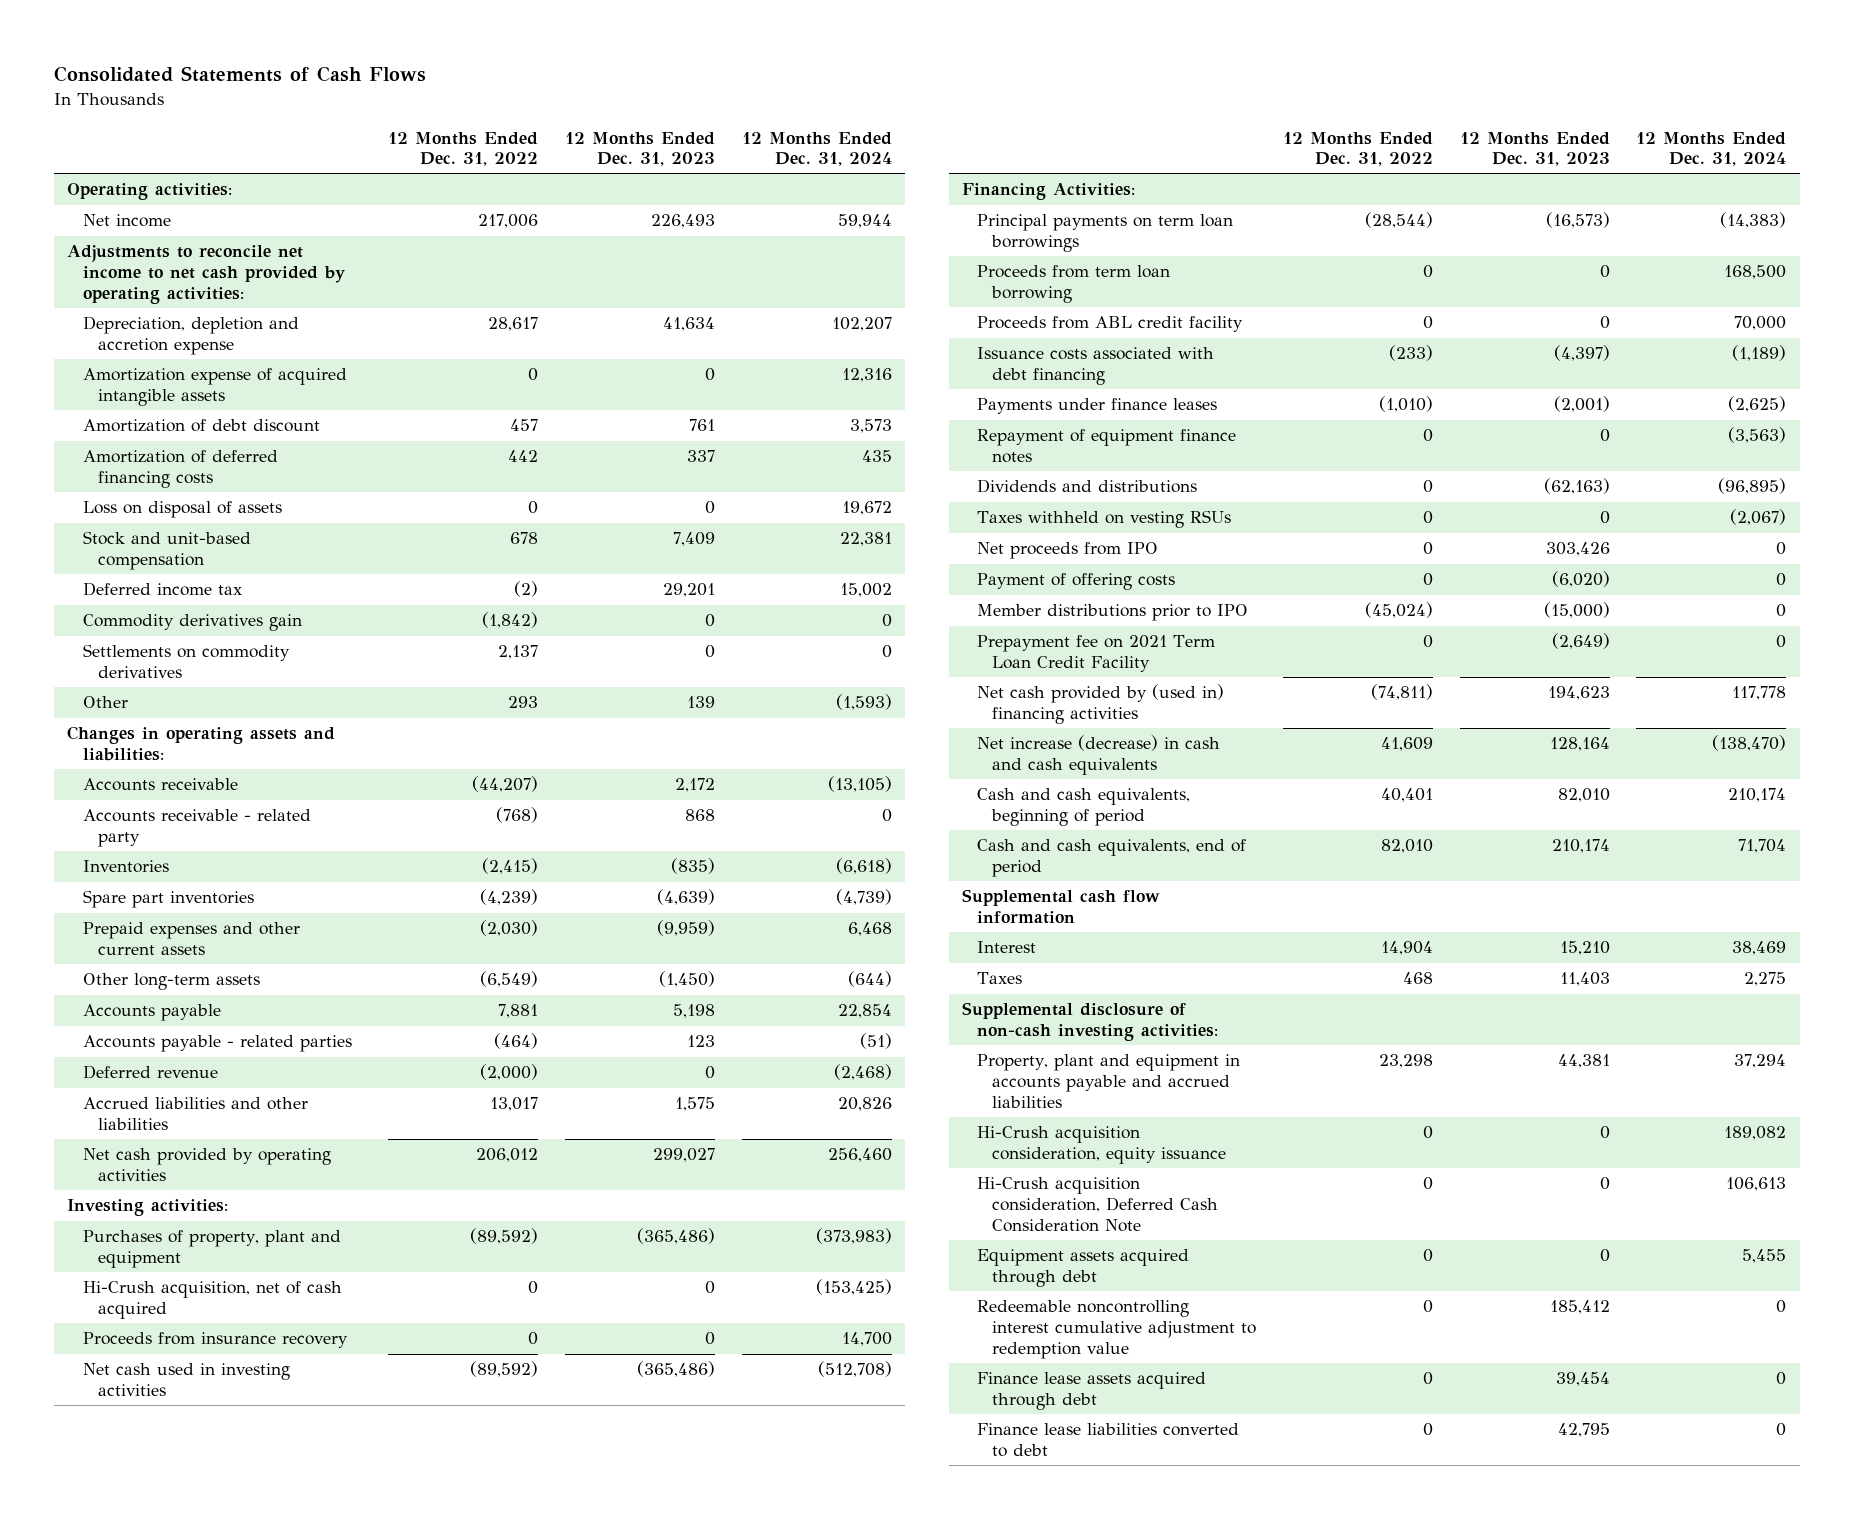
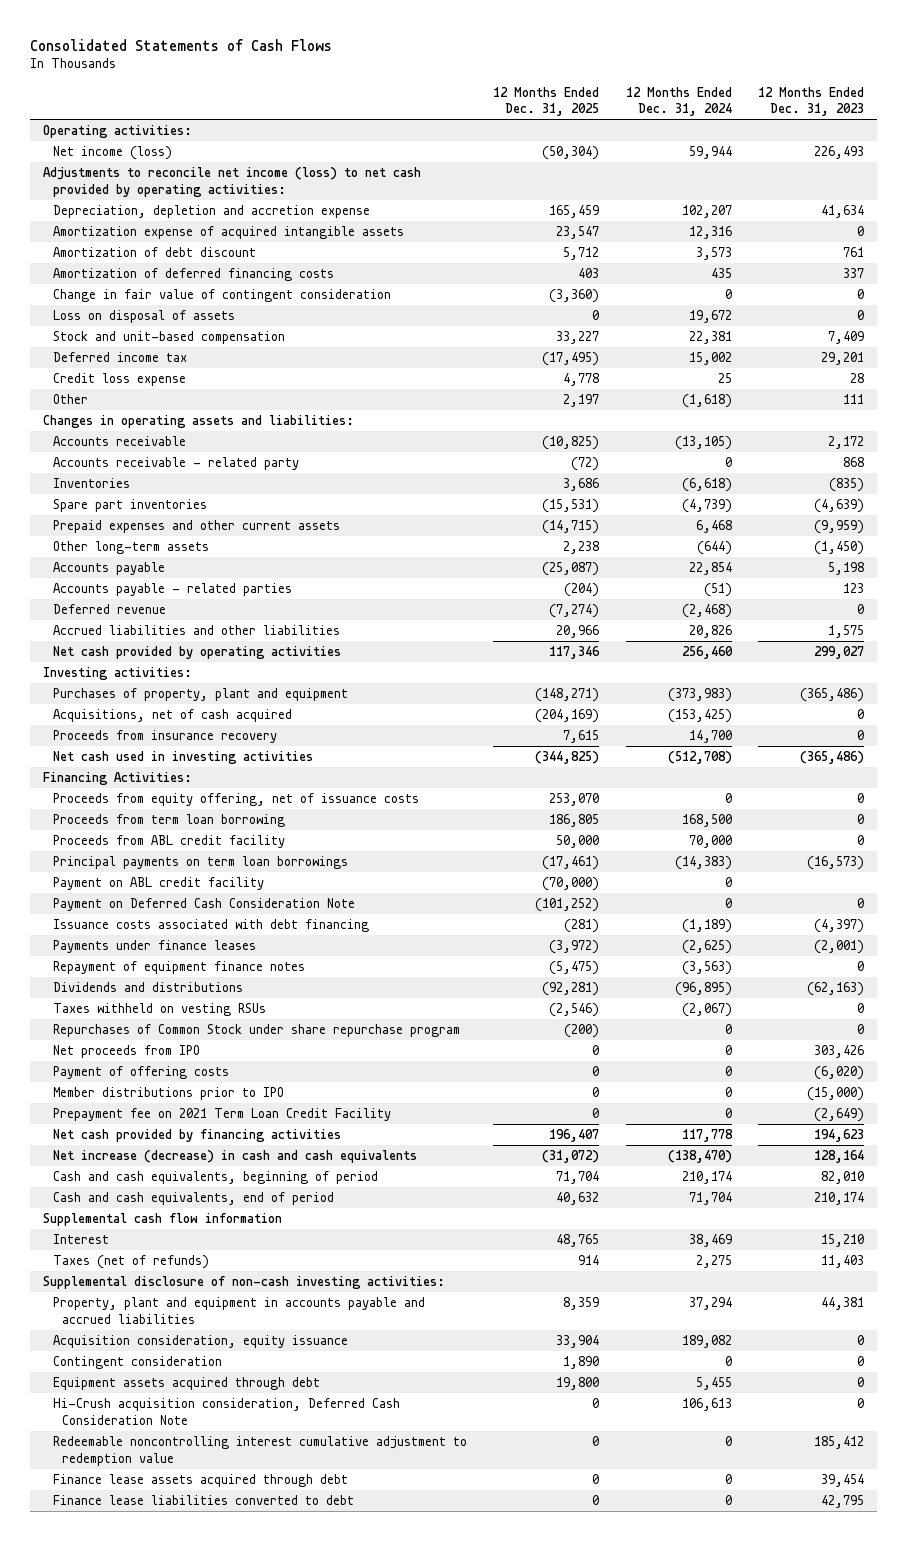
[388,131,539,167] 12 Months Ended Dec. 31, 2022 -> none
none -> [493,86,600,117] 12 Months Ended Dec. 31, 2025
[82,214,171,228] Net income -> [52,146,172,161] Net income (loss)
[67,245,345,304] Adjustments to reconcile net income to net cash provided by operating activities: -> [43,167,422,197] Adjustments to reconcile net income (loss) to net cash provided by operating activities:
none -> [52,289,391,303] Change in fair value of contingent consideration
[82,614,302,632] Commodity derivatives gain -> none
[82,644,290,679] Settlements on commodity derivatives -> none
none -> [52,373,186,387] Credit loss expense
[687,696,716,709] 139 -> [843,394,865,405] 111
[835,694,892,711] (1,593) -> [681,394,732,409] (1,618)
[82,1281,342,1320] Hi-Crush acquisition, net of cash acquired -> [52,709,292,723] Acquisitions, net of cash acquired
none -> [52,793,419,807] Proceeds from equity offering, net of issuance costs
[977,214,1234,253] Principal payments on term loan borrowings -> [52,856,348,870] Principal payments on term loan borrowings
none -> [52,877,264,891] Payment on ABL credit facility
none -> [52,898,355,912] Payment on Deferred Cash Consideration Note
none -> [52,1024,460,1038] Repurchases of Common Stock under share repurchase program
[977,684,1225,725] Net cash provided by (used in) financing activities -> [52,1129,341,1143] Net cash provided by financing activities
[977,972,1023,985] Taxes -> [52,1255,209,1270] Taxes (net of refunds)
[977,1126,1227,1165] Hi-Crush acquisition consideration, equity issuance -> [52,1335,348,1349] Acquisition consideration, equity issuance
none -> [52,1356,222,1370] Contingent consideration
[977,1177,1219,1232] Hi-Crush acquisition consideration, Deferred Cash Consideration Note -> [52,1398,400,1425] Hi-Crush acquisition consideration, Deferred Cash Consideration Note

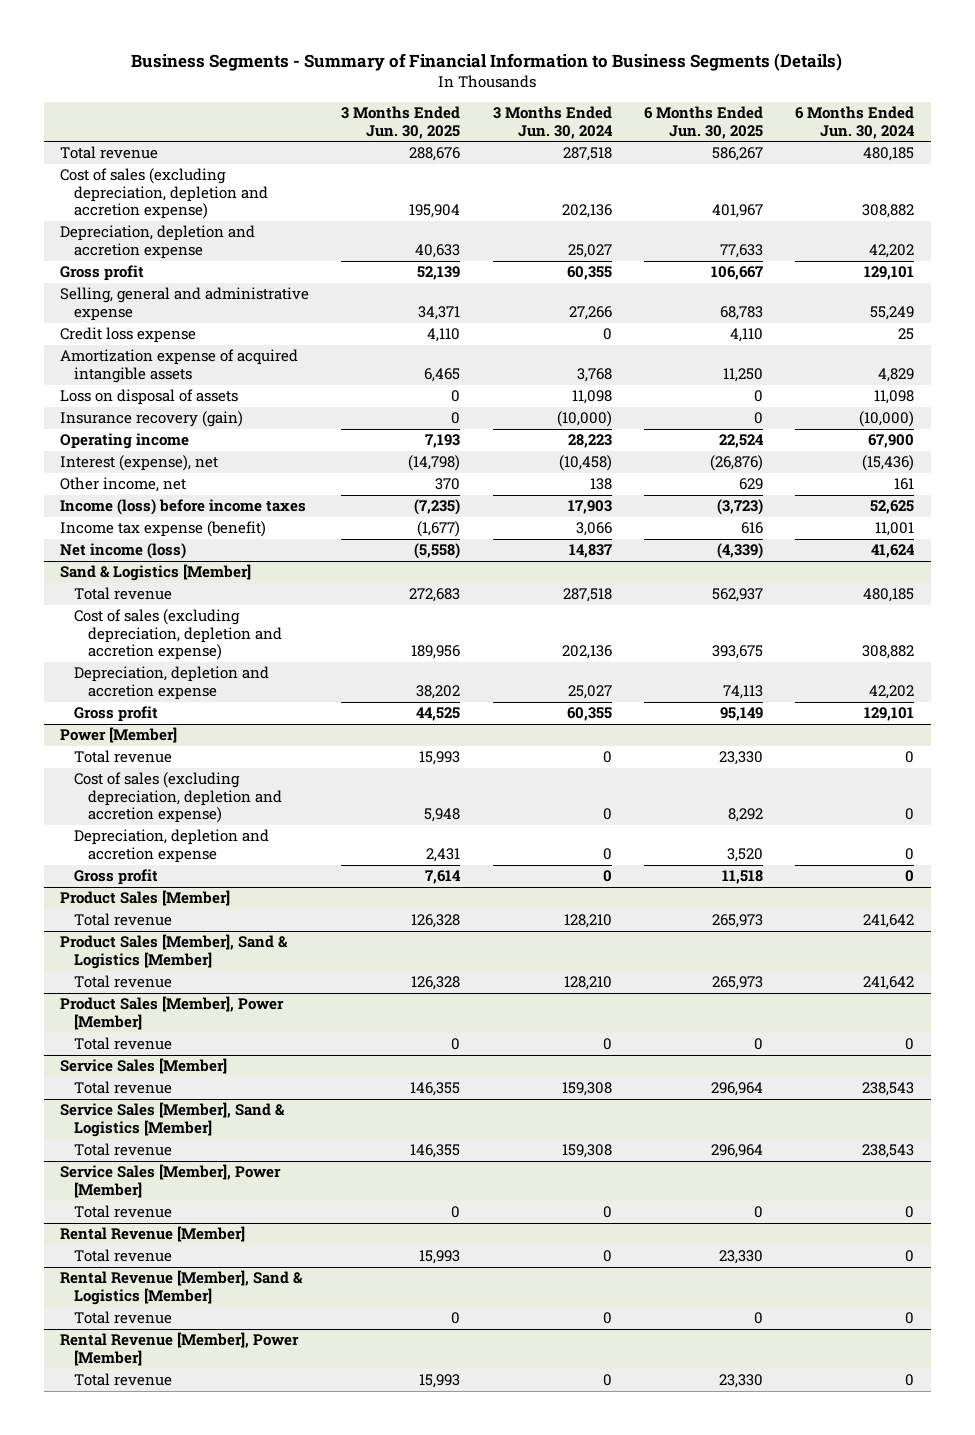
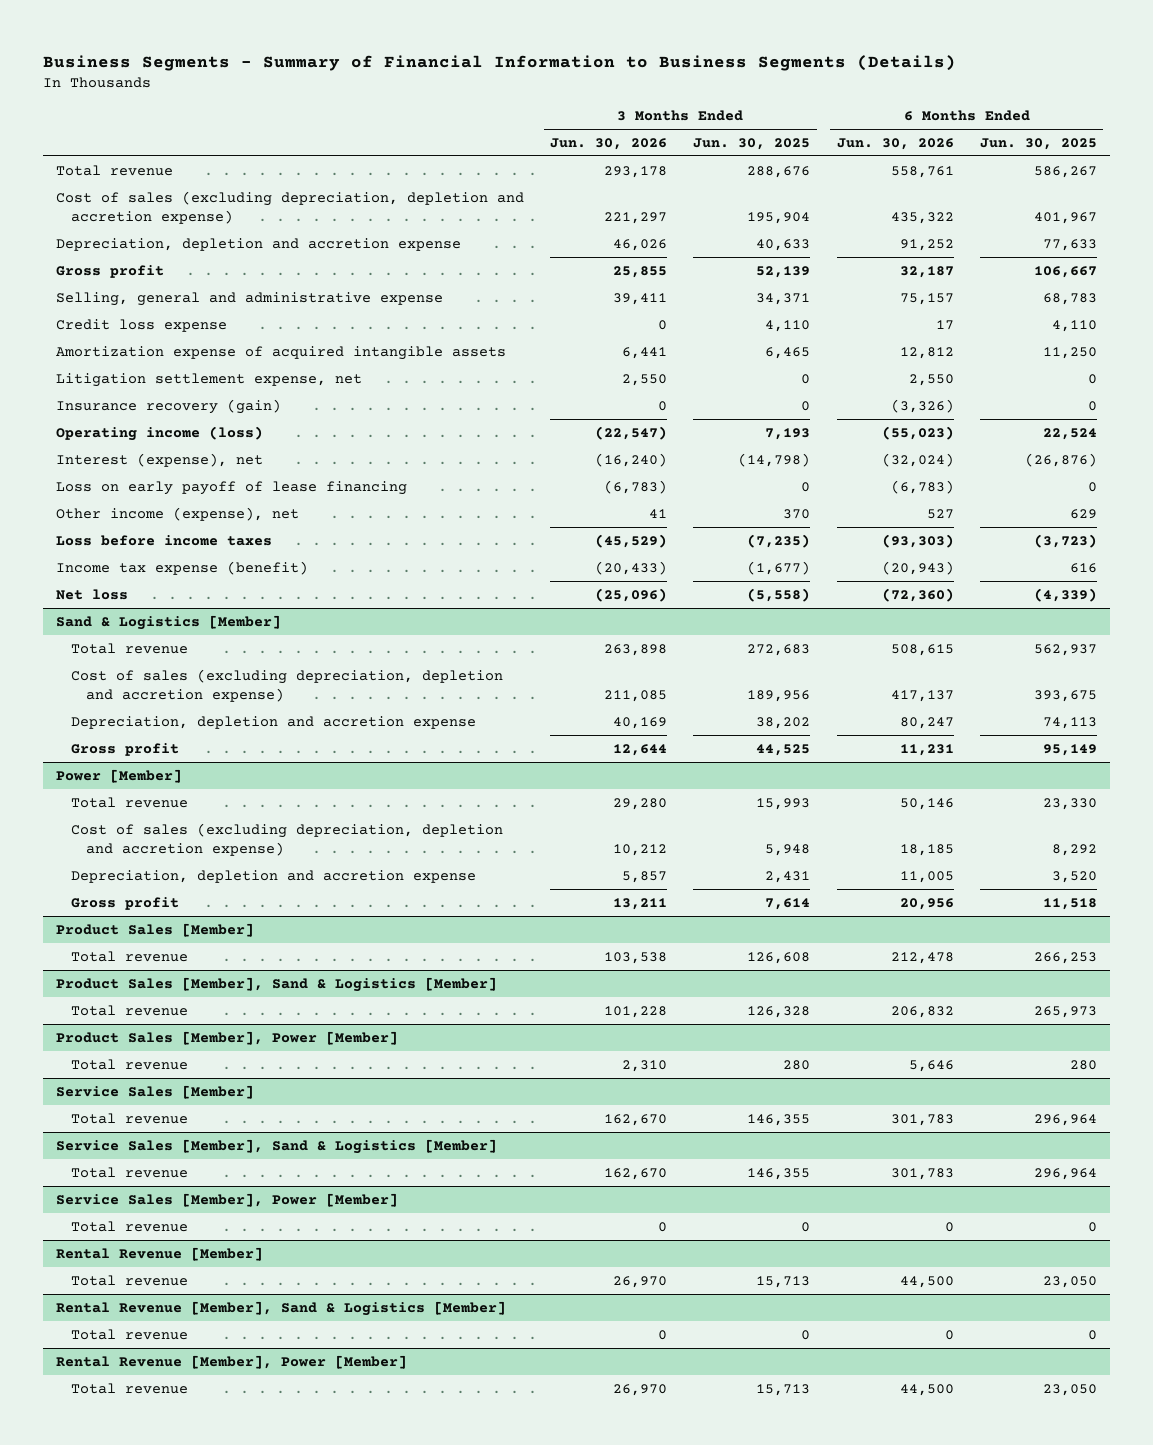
[492,106,613,139] 3 Months Ended Jun. 30, 2024 -> none
[795,106,916,139] 6 Months Ended Jun. 30, 2024 -> none
none -> [550,137,668,150] Jun. 30, 2026
none -> [836,137,954,150] Jun. 30, 2026
[60,389,239,406] Loss on disposal of assets -> none
none -> [56,372,363,387] Litigation settlement expense, net
[60,433,190,450] Operating income -> [56,425,264,441] Operating income (loss)
none -> [56,480,408,495] Loss on early payoff of lease financing
[60,477,187,493] Other income, net -> [56,506,300,521] Other income (expense), net
[60,499,307,516] Income (loss) before income taxes -> [56,534,273,546] Loss before income taxes
[60,543,187,560] Net income (loss) -> [56,588,129,600] Net loss
[411,914,461,929] 126,328 -> [747,951,811,964] 126,608
[712,914,764,929] 265,973 -> [1033,951,1097,964] 266,253
[451,1038,461,1051] 0 -> [783,1059,811,1070] 280
[754,1038,764,1051] 0 -> [1069,1059,1097,1070] 280
[419,1250,461,1265] 15,993 -> [756,1275,811,1288] 15,713
[719,1250,764,1265] 23,330 -> [1042,1275,1097,1288] 23,050
[419,1374,461,1389] 15,993 -> [756,1383,811,1396] 15,713
[719,1374,764,1389] 23,330 -> [1042,1383,1097,1396] 23,050

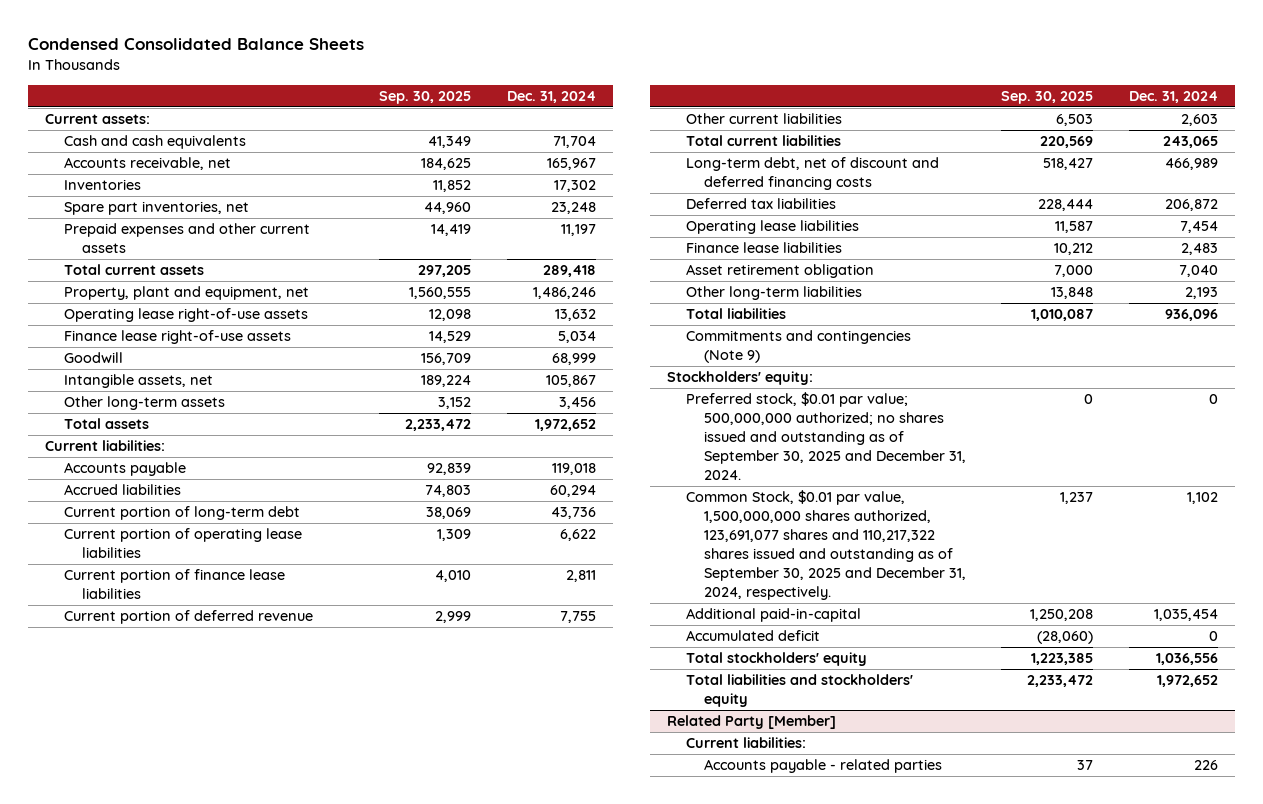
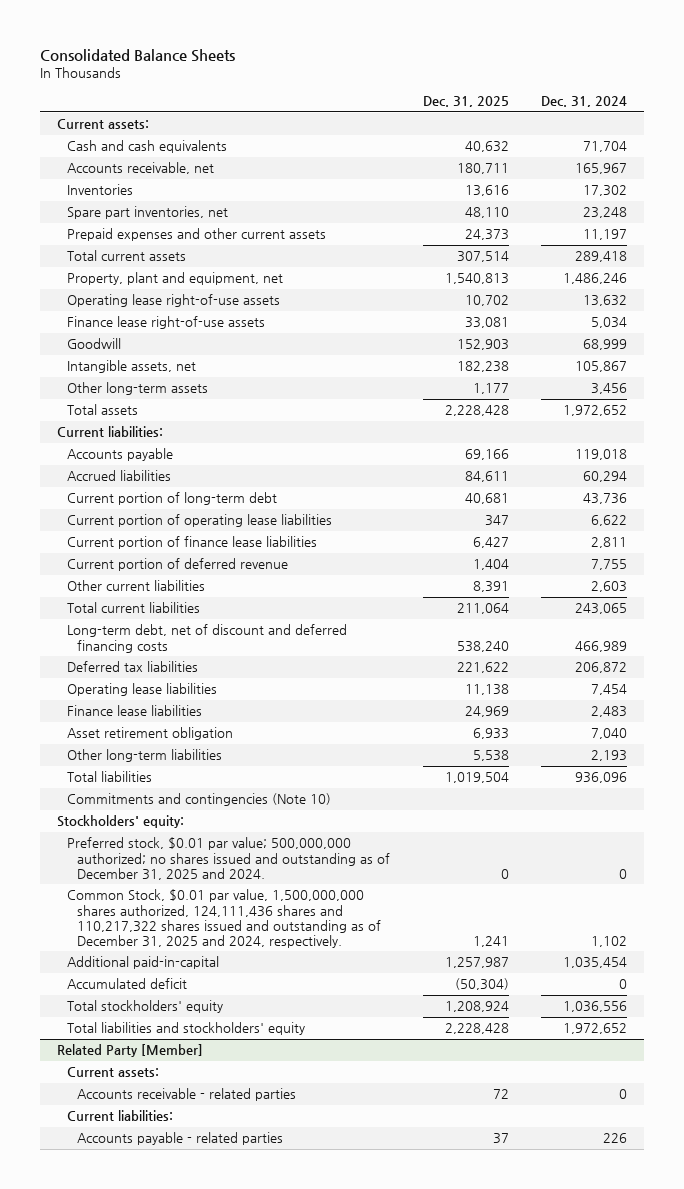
[27,38,364,51] Condensed Consolidated Balance Sheets -> [40,48,236,62] Consolidated Balance Sheets
[379,90,472,104] Sep. 30, 2025 -> none
none -> [422,96,509,108] Dec. 31, 2025
[685,330,911,364] Commitments and contingencies (Note 9) -> [66,793,331,807] Commitments and contingencies (Note 10)
[685,392,966,480] Preferred stock, $0.01 par value; 500,000,000 authorized; no shares issued and outstanding as of September 30, 2025 and December 31, 2024. -> [66,837,390,880] Preferred stock, $0.01 par value; 500,000,000 authorized; no shares issued and outstanding as of December 31, 2025 and 2024.
[685,490,966,600] Common Stock, $0.01 par value, 1,500,000,000 shares authorized, 123,691,077 shares and 110,217,322 shares issued and outstanding as of September 30, 2025 and December 31, 2024, respectively. -> [66,889,381,948] Common Stock, $0.01 par value, 1,500,000,000 shares authorized, 124,111,436 shares and 110,217,322 shares issued and outstanding as of December 31, 2025 and 2024, respectively.
none -> [66,1067,159,1078] Current assets:
none -> [76,1088,296,1102] Accounts receivable - related parties

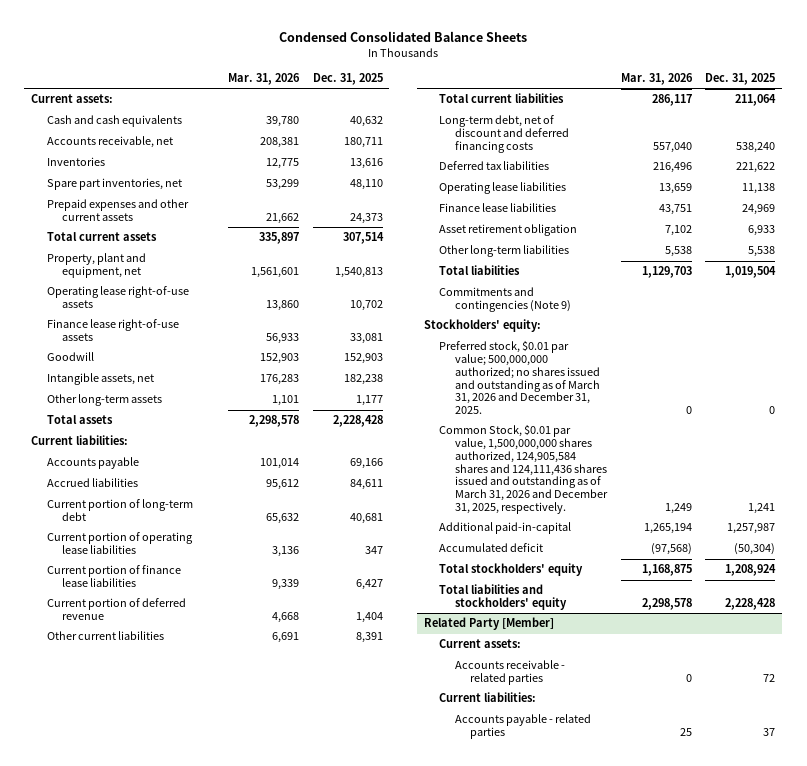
[40,48,236,62] Consolidated Balance Sheets -> [279,30,528,42] Condensed Consolidated Balance Sheets
[541,96,628,108] Dec. 31, 2024 -> none
none -> [227,72,300,85] Mar. 31, 2026
[66,793,331,807] Commitments and contingencies (Note 10) -> [439,287,571,313] Commitments and contingencies (Note 9)
[66,837,390,880] Preferred stock, $0.01 par value; 500,000,000 authorized; no shares issued and outstanding as of December 31, 2025 and 2024. -> [439,340,600,415] Preferred stock, $0.01 par value; 500,000,000 authorized; no shares issued and outstanding as of March 31, 2026 and December 31, 2025.
[66,889,381,948] Common Stock, $0.01 par value, 1,500,000,000 shares authorized, 124,111,436 shares and 110,217,322 shares issued and outstanding as of December 31, 2025 and 2024, respectively. -> [439,424,608,514] Common Stock, $0.01 par value, 1,500,000,000 shares authorized, 124,905,584 shares and 124,111,436 shares issued and outstanding as of March 31, 2026 and December 31, 2025, respectively.

